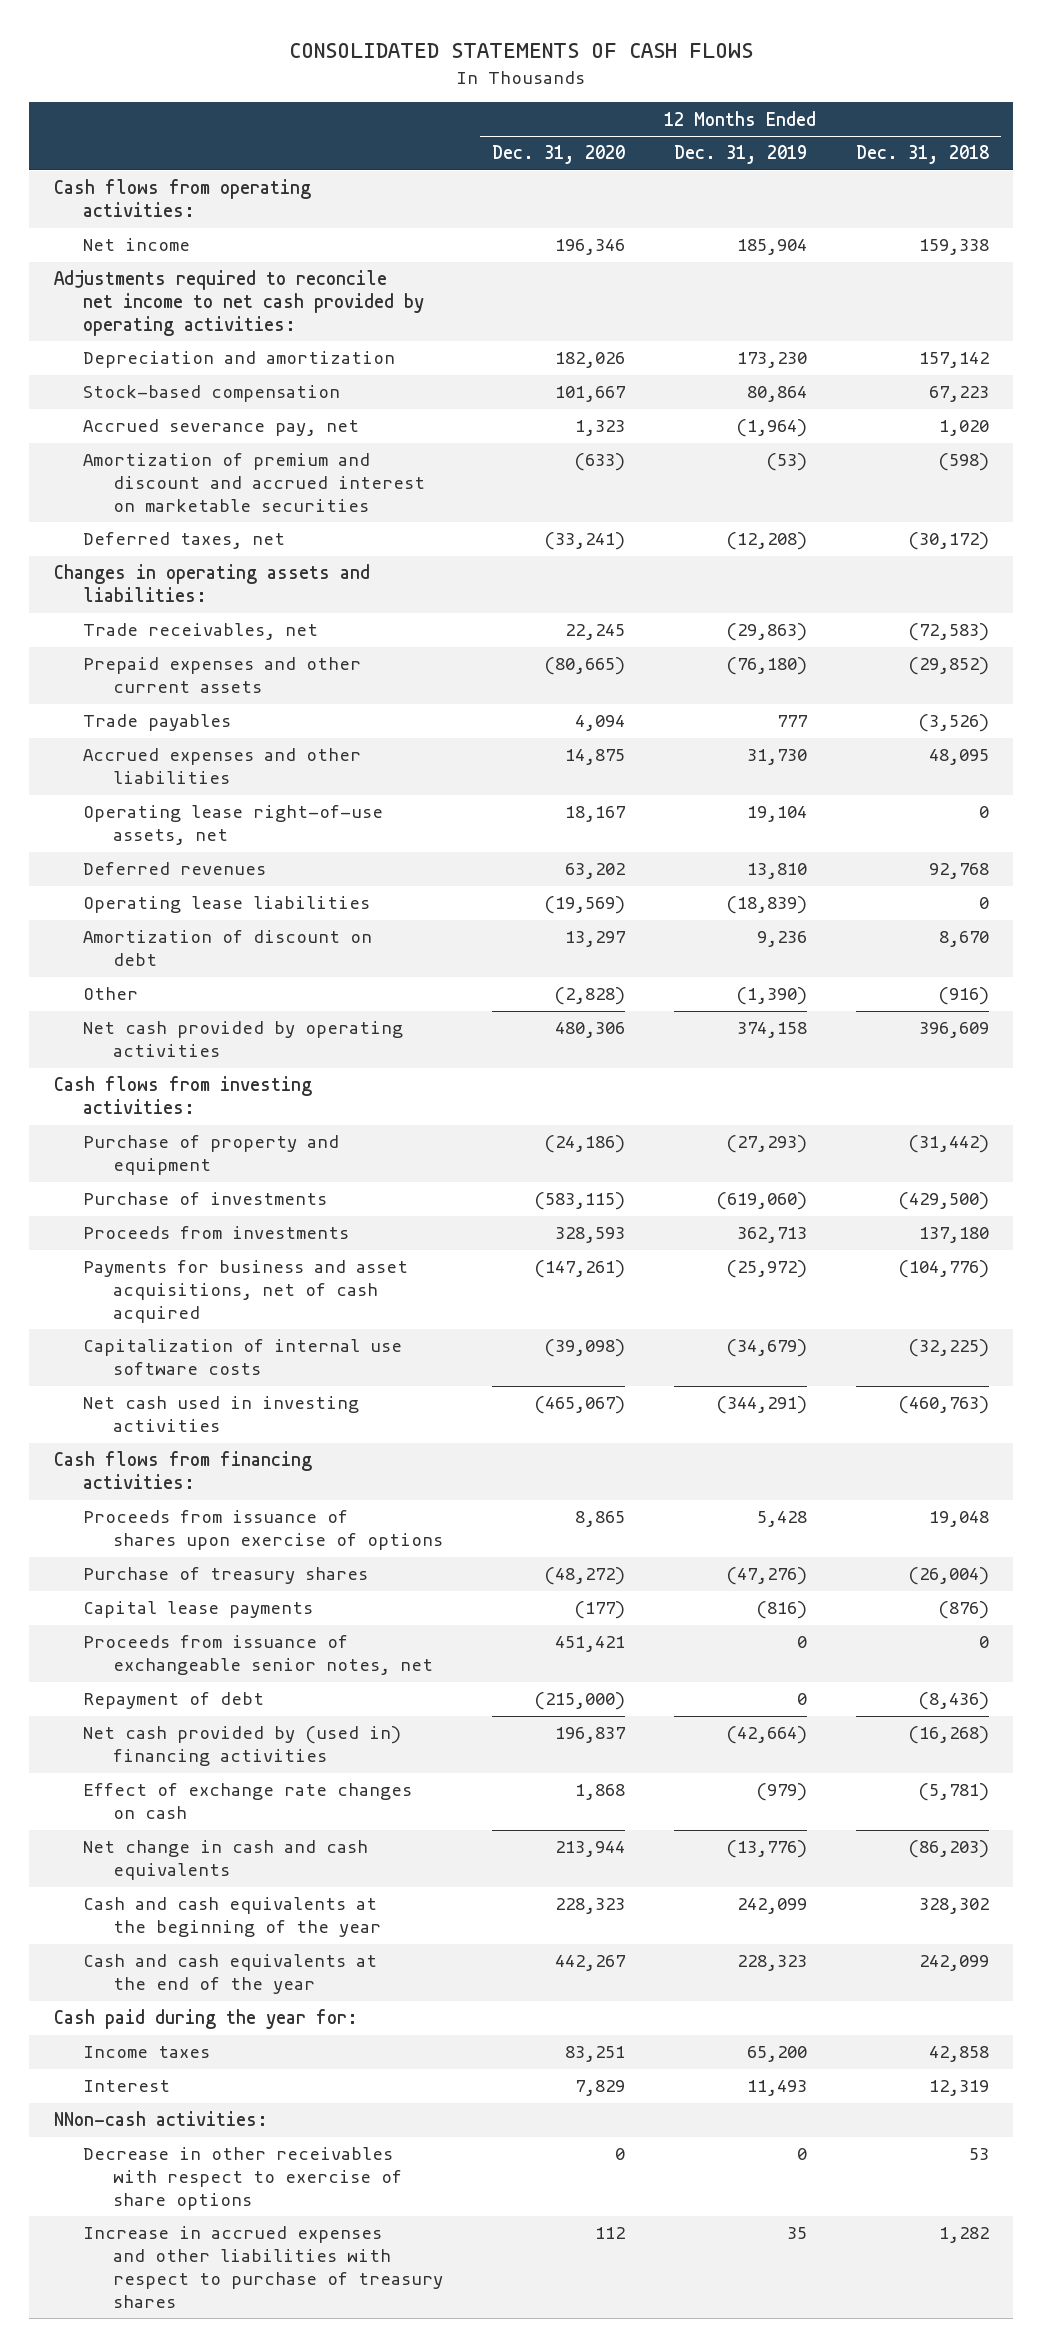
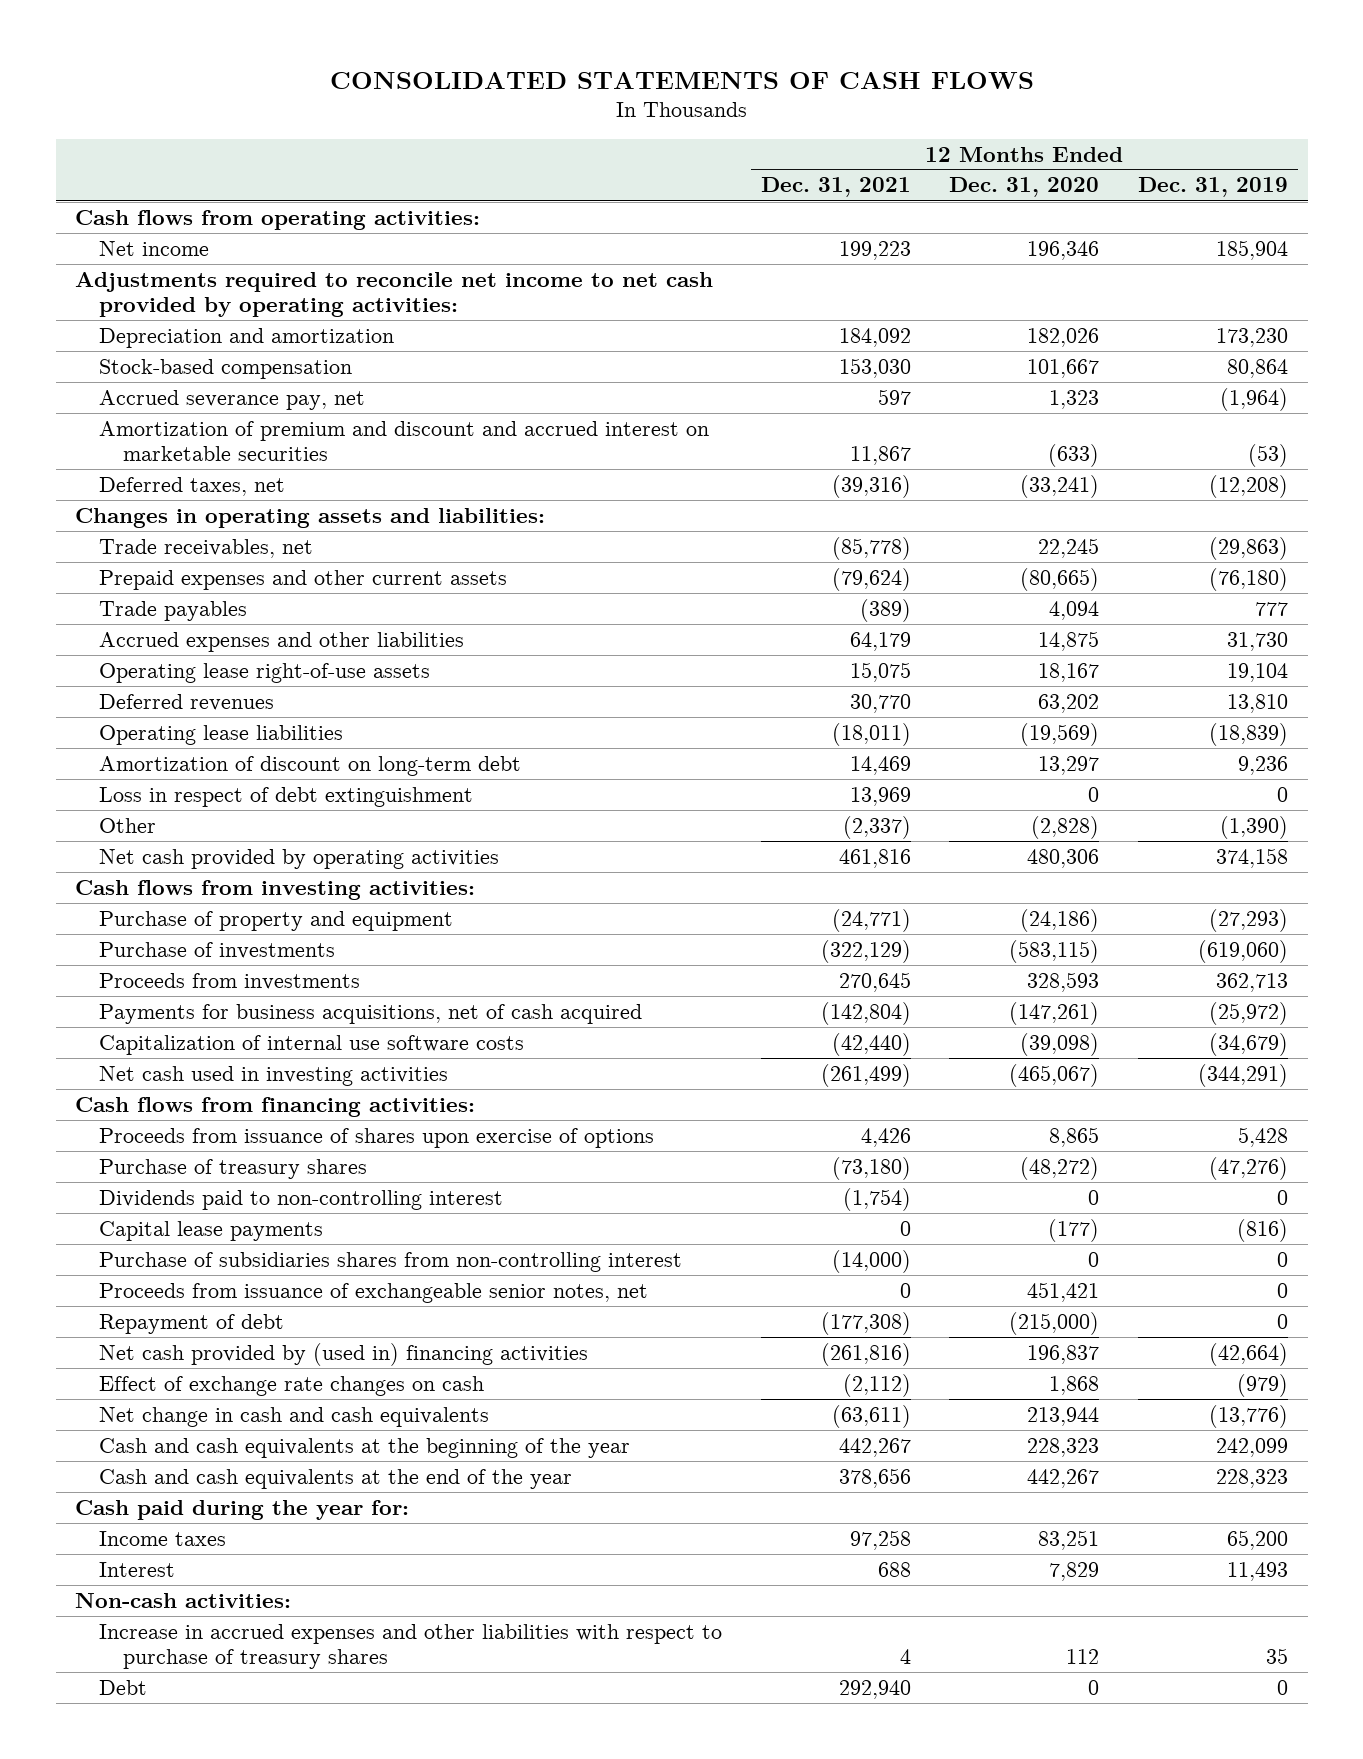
[855,145,989,165] Dec. 31, 2018 -> none
none -> [760,177,911,198] Dec. 31, 2021
[83,805,384,846] Operating lease right-of-use assets, net -> [98,662,430,683] Operating lease right-of-use assets
[83,930,373,967] Amortization of discount on debt -> [98,755,521,776] Amortization of discount on long-term debt
none -> [98,786,473,807] Loss in respect of debt extinguishment
[83,1260,409,1323] Payments for business and asset acquisitions, net of cash acquired -> [98,1003,642,1024] Payments for business acquisitions, net of cash acquired
none -> [98,1189,503,1210] Dividends paid to non-controlling interest
none -> [98,1251,682,1272] Purchase of subsidiaries shares from non-controlling interest
[83,2147,403,2210] Decrease in other receivables with respect to exercise of share options -> none
[53,2111,268,2127] NNon-cash activities: -> [74,1592,291,1608] Non-cash activities:
none -> [98,1679,147,1695] Debt

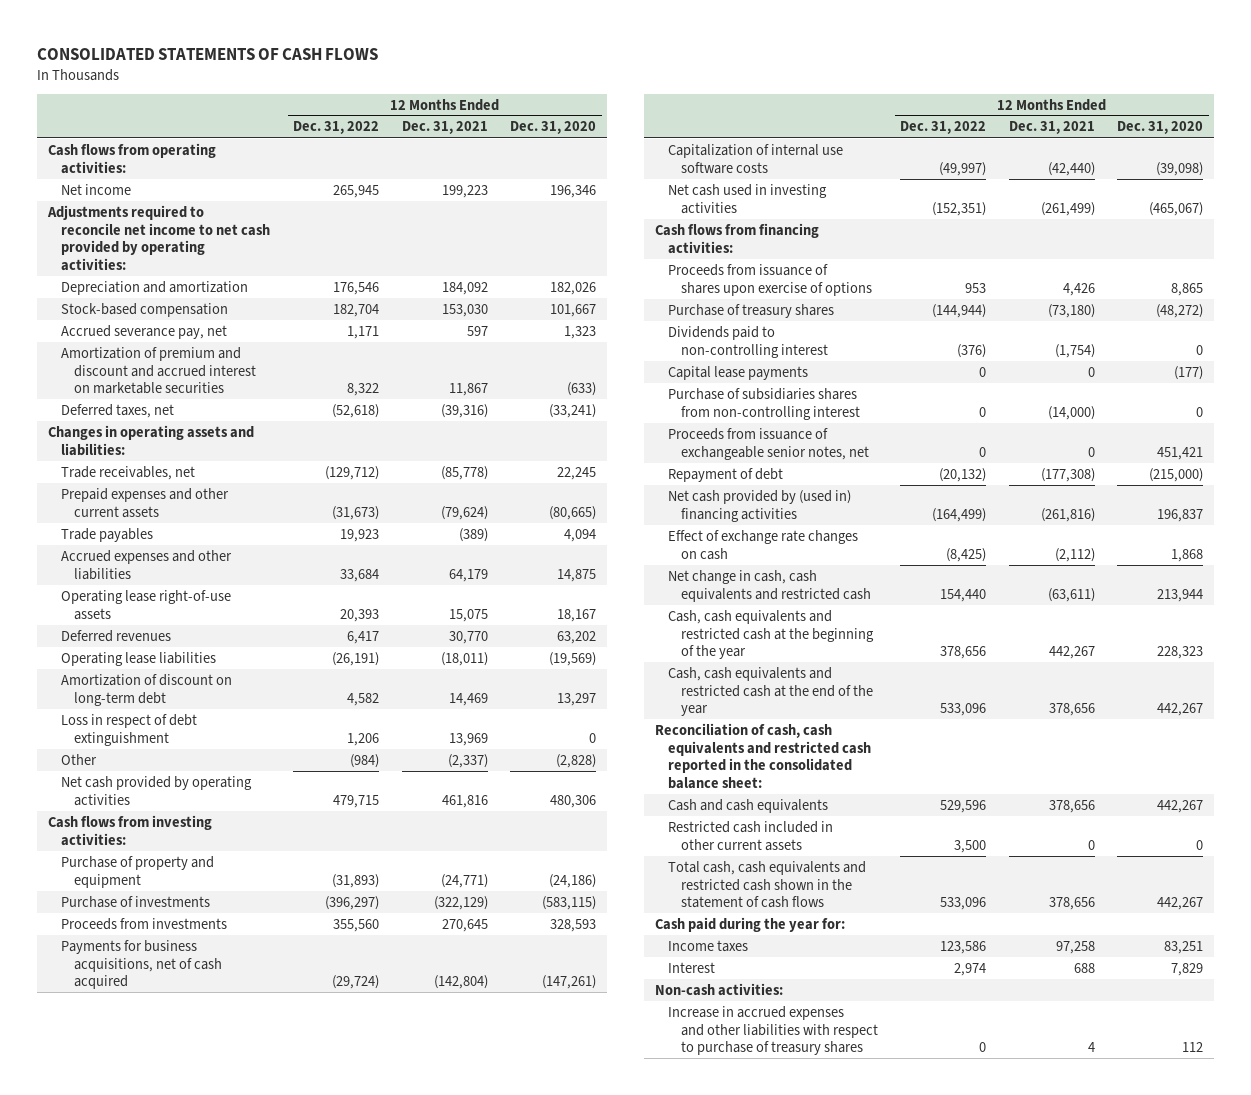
[1138,177,1289,198] Dec. 31, 2019 -> none
none -> [293,121,380,135] Dec. 31, 2022
[98,1406,489,1427] Net change in cash and cash equivalents -> [668,569,871,602] Net change in cash, cash equivalents and restricted cash
[98,1437,630,1458] Cash and cash equivalents at the beginning of the year -> [668,609,874,660] Cash, cash equivalents and restricted cash at the beginning of the year
[98,1468,572,1489] Cash and cash equivalents at the end of the year -> [668,666,873,717] Cash, cash equivalents and restricted cash at the end of the year
none -> [655,722,872,790] Reconciliation of cash, cash equivalents and restricted cash reported in the consolidated balance sheet:
none -> [668,798,829,813] Cash and cash equivalents
none -> [668,820,834,851] Restricted cash included in other current assets
none -> [668,860,867,909] Total cash, cash equivalents and restricted cash shown in the statement of cash flows
[98,1679,147,1695] Debt -> none

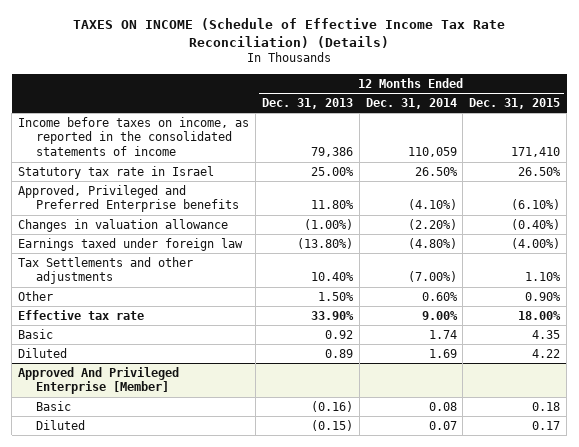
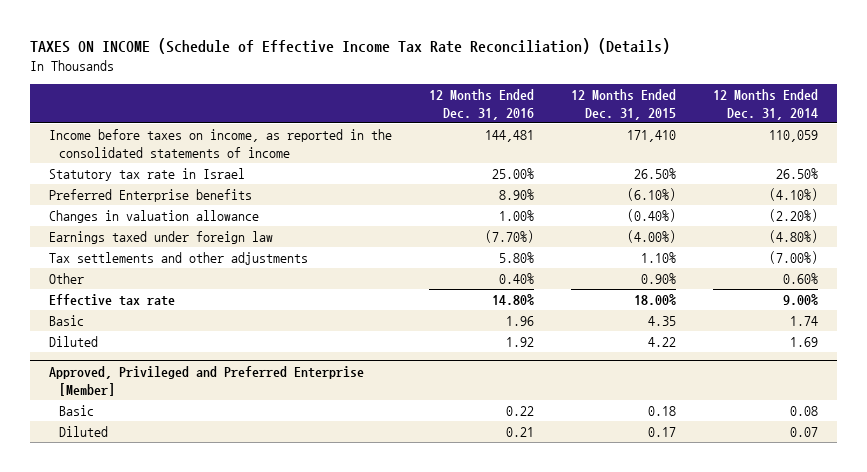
[261,97,353,109] Dec. 31, 2013 -> none
none -> [428,88,534,120] 12 Months Ended Dec. 31, 2016
[18,184,239,213] Approved, Privileged and Preferred Enterprise benefits -> [48,189,252,203] Preferred Enterprise benefits
[18,256,194,285] Tax Settlements and other adjustments -> [48,252,308,266] Tax settlements and other adjustments
[18,366,180,395] Approved And Privileged Enterprise [Member] -> [48,365,364,396] Approved, Privileged and Preferred Enterprise [Member]

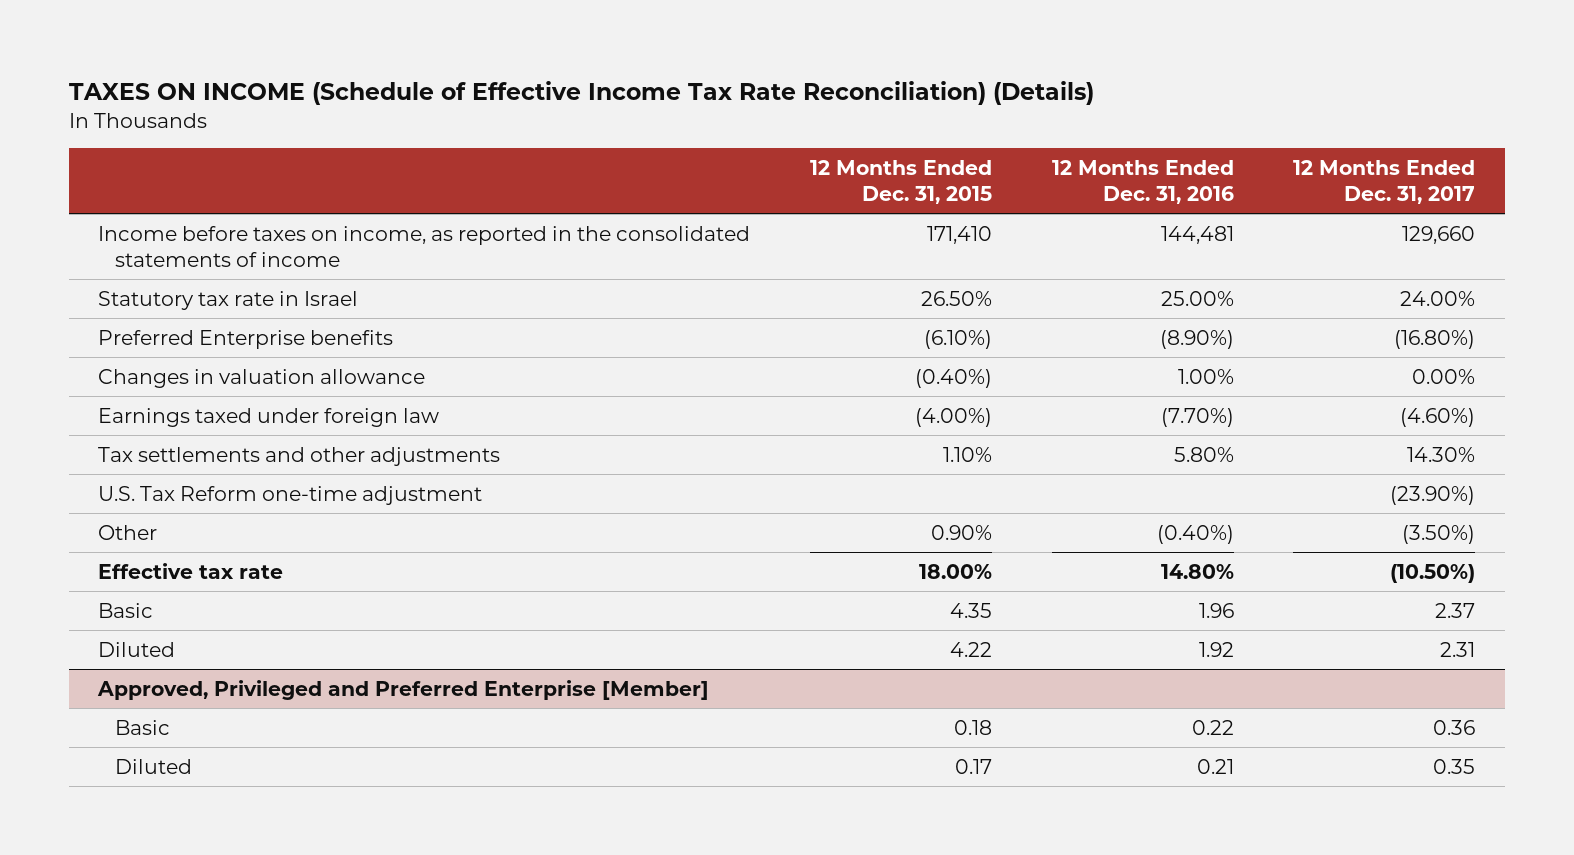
[713,88,819,120] 12 Months Ended Dec. 31, 2014 -> none
none -> [1293,160,1476,204] 12 Months Ended Dec. 31, 2017
[498,189,534,201] 8.90% -> [1159,329,1234,349] (8.90%)
none -> [98,485,483,505] U.S. Tax Reform one-time adjustment
[498,273,534,285] 0.40% -> [1156,524,1234,544] (0.40%)

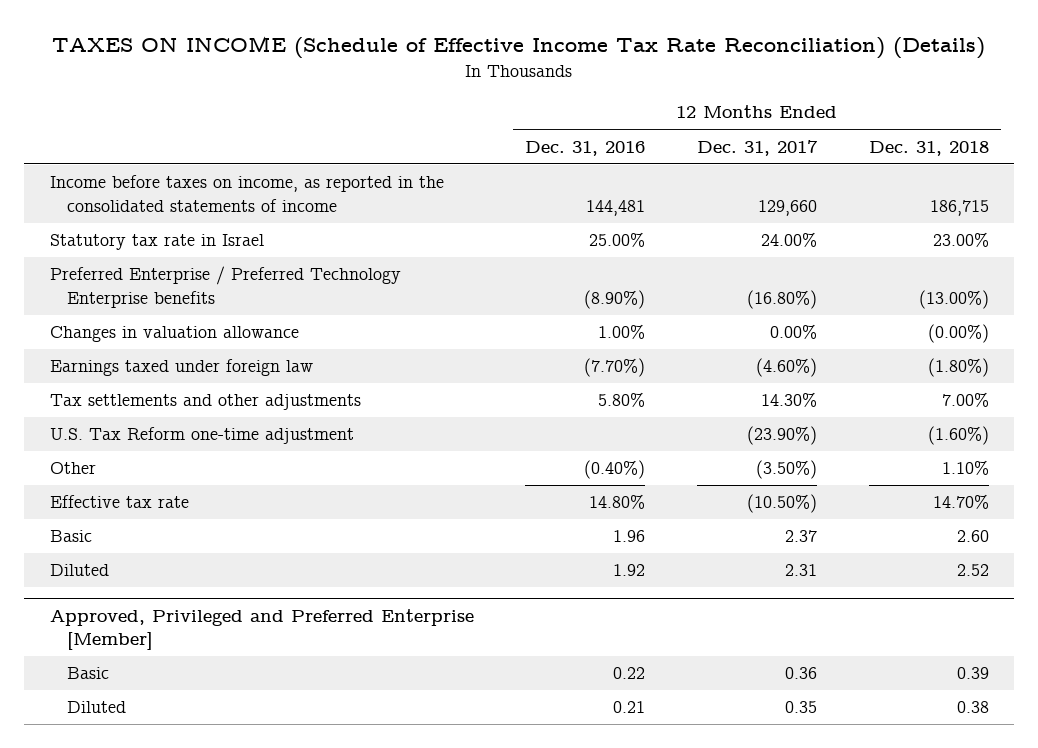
[810,160,993,204] 12 Months Ended Dec. 31, 2015 -> none
none -> [868,140,989,156] Dec. 31, 2018
[98,329,394,349] Preferred Enterprise benefits -> [49,266,401,308] Preferred Enterprise / Preferred Technology Enterprise benefits

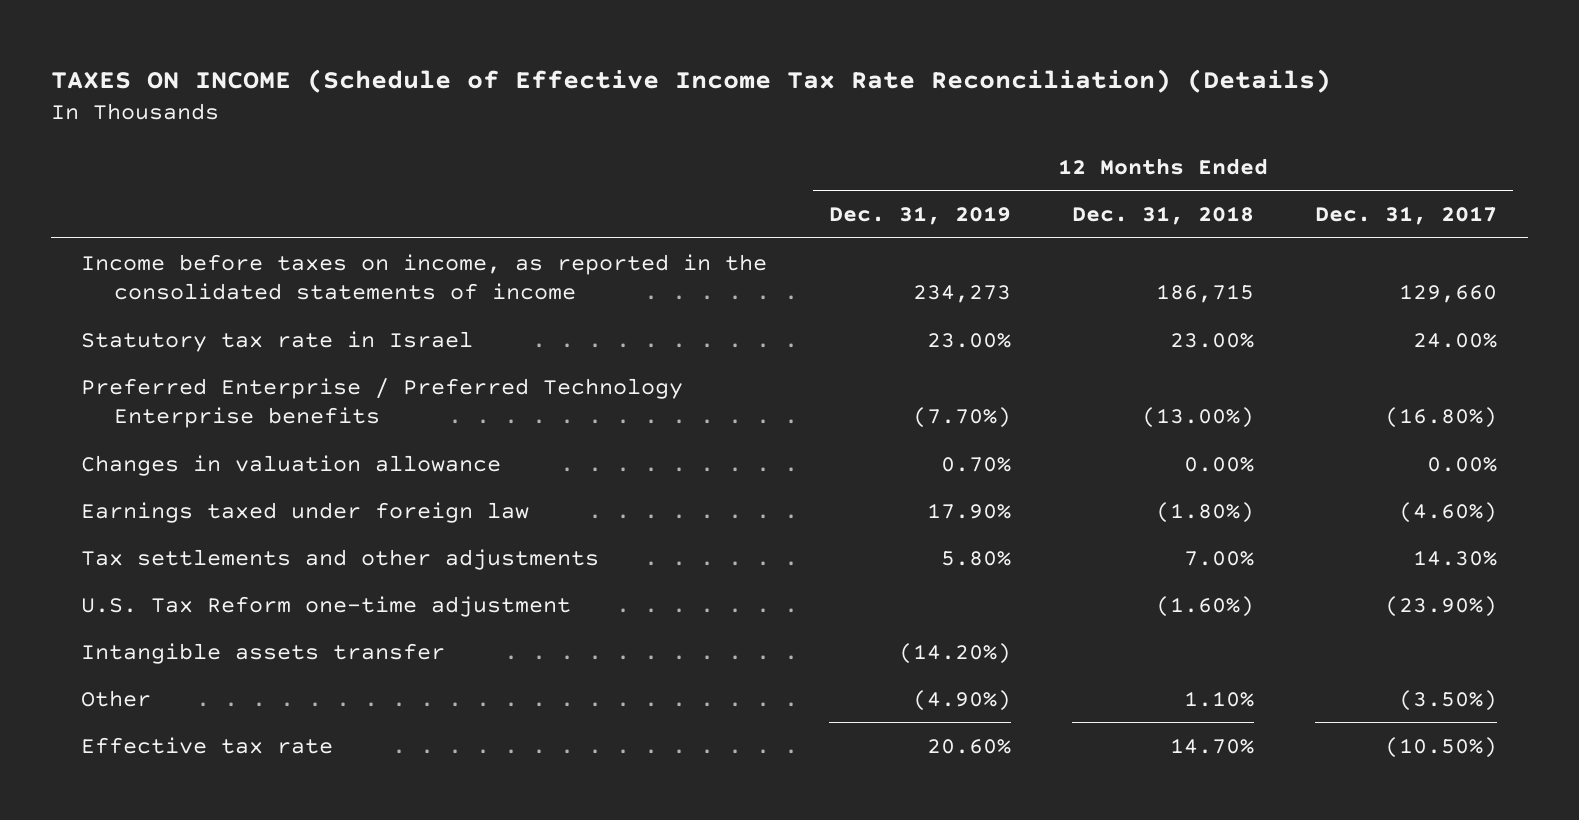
[525,140,646,156] Dec. 31, 2016 -> none
none -> [828,206,1011,226] Dec. 31, 2019
[927,324,989,344] (0.00%) -> [1183,456,1254,472] 0.00%
none -> [81,642,446,664] Intangible assets transfer
[49,530,92,543] Basic -> none
[49,564,109,577] Diluted -> none
[49,609,474,651] Approved, Privileged and Preferred Enterprise [Member] -> none
[66,667,109,680] Basic -> none
[66,701,126,714] Diluted -> none

